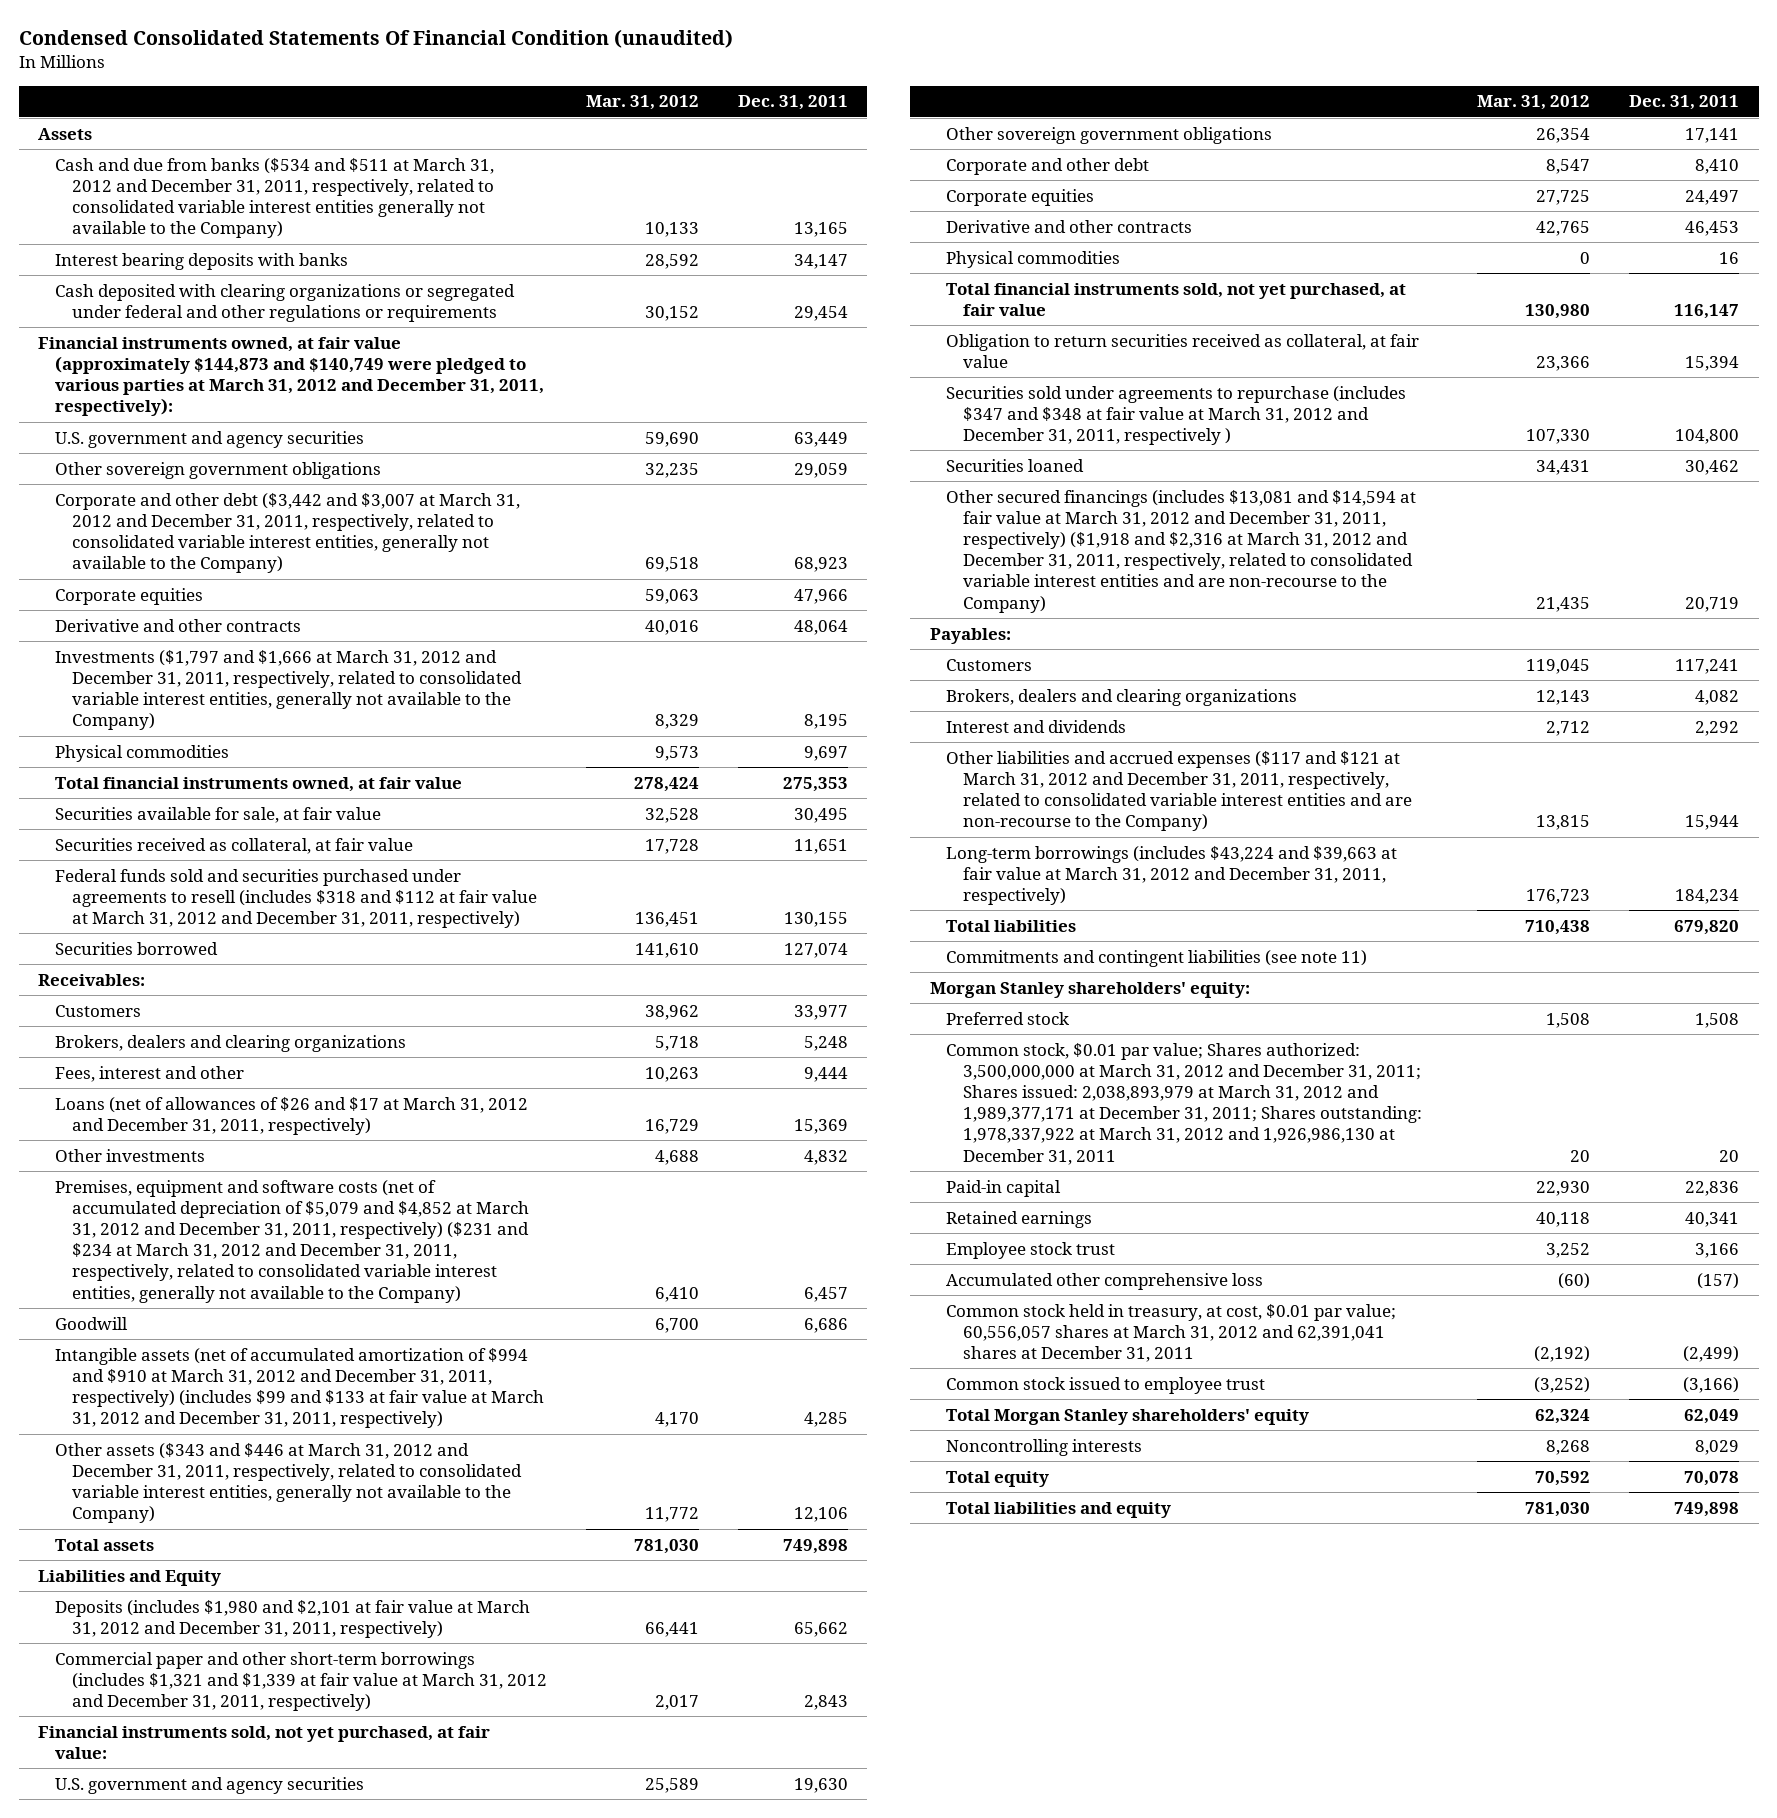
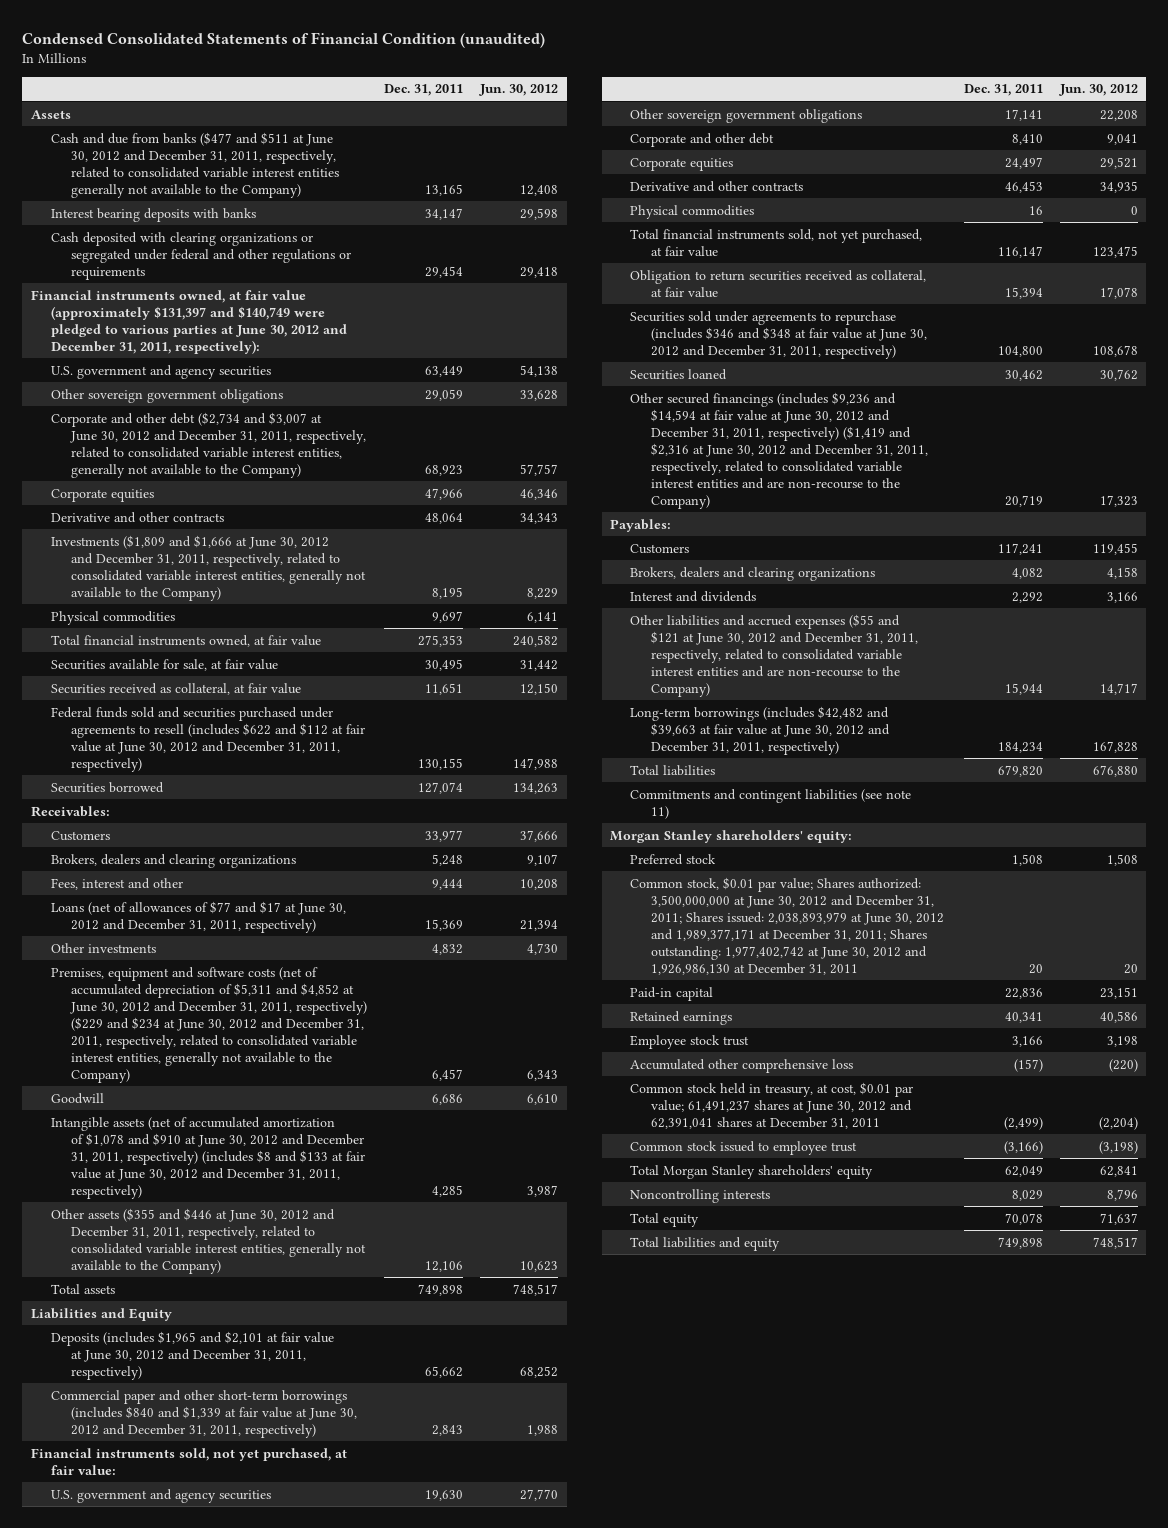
[18,29,733,49] Condensed Consolidated Statements Of Financial Condition (unaudited) -> [22,31,546,48] Condensed Consolidated Statements of Financial Condition (unaudited)
[585,95,699,111] Mar. 31, 2012 -> none
none -> [479,84,559,97] Jun. 30, 2012
[54,157,494,239] Cash and due from banks ($534 and $511 at March 31, 2012 and December 31, 2011, respectively, related to consolidated variable interest entities generally not available to the Company) -> [51,131,340,198] Cash and due from banks ($477 and $511 at June 30, 2012 and December 31, 2011, respectively, related to consolidated variable interest entities generally not available to the Company)
[38,336,544,417] Financial instruments owned, at fair value (approximately $144,873 and $140,749 were pledged to various parties at March 31, 2012 and December 31, 2011, respectively): -> [30,289,348,354] Financial instruments owned, at fair value (approximately $131,397 and $140,749 were pledged to various parties at June 30, 2012 and December 31, 2011, respectively):
[54,492,520,574] Corporate and other debt ($3,442 and $3,007 at March 31, 2012 and December 31, 2011, respectively, related to consolidated variable interest entities, generally not available to the Company) -> [51,411,367,478] Corporate and other debt ($2,734 and $3,007 at June 30, 2012 and December 31, 2011, respectively, related to consolidated variable interest entities, generally not available to the Company)
[54,649,522,731] Investments ($1,797 and $1,666 at March 31, 2012 and December 31, 2011, respectively, related to consolidated variable interest entities, generally not available to the Company) -> [51,534,367,601] Investments ($1,809 and $1,666 at June 30, 2012 and December 31, 2011, respectively, related to consolidated variable interest entities, generally not available to the Company)
[54,868,537,929] Federal funds sold and securities purchased under agreements to resell (includes $318 and $112 at fair value at March 31, 2012 and December 31, 2011, respectively) -> [51,706,366,772] Federal funds sold and securities purchased under agreements to resell (includes $622 and $112 at fair value at June 30, 2012 and December 31, 2011, respectively)
[54,1096,528,1135] Loans (net of allowances of $26 and $17 at March 31, 2012 and December 31, 2011, respectively) -> [51,900,347,933] Loans (net of allowances of $77 and $17 at June 30, 2012 and December 31, 2011, respectively)
[54,1179,529,1303] Premises, equipment and software costs (net of accumulated depreciation of $5,079 and $4,852 at March 31, 2012 and December 31, 2011, respectively) ($231 and $234 at March 31, 2012 and December 31, 2011, respectively, related to consolidated variable interest entities, generally not available to the Company) -> [51,966,368,1083] Premises, equipment and software costs (net of accumulated depreciation of $5,311 and $4,852 at June 30, 2012 and December 31, 2011, respectively) ($229 and $234 at June 30, 2012 and December 31, 2011, respectively, related to consolidated variable interest entities, generally not available to the Company)
[54,1347,544,1429] Intangible assets (net of accumulated amortization of $994 and $910 at March 31, 2012 and December 31, 2011, respectively) (includes $99 and $133 at fair value at March 31, 2012 and December 31, 2011, respectively) -> [51,1116,366,1199] Intangible assets (net of accumulated amortization of $1,078 and $910 at June 30, 2012 and December 31, 2011, respectively) (includes $8 and $133 at fair value at June 30, 2012 and December 31, 2011, respectively)
[54,1442,522,1524] Other assets ($343 and $446 at March 31, 2012 and December 31, 2011, respectively, related to consolidated variable interest entities, generally not available to the Company) -> [51,1207,367,1274] Other assets ($355 and $446 at June 30, 2012 and December 31, 2011, respectively, related to consolidated variable interest entities, generally not available to the Company)
[54,1599,530,1638] Deposits (includes $1,980 and $2,101 at fair value at March 31, 2012 and December 31, 2011, respectively) -> [51,1330,335,1380] Deposits (includes $1,965 and $2,101 at fair value at June 30, 2012 and December 31, 2011, respectively)
[54,1651,547,1712] Commercial paper and other short-term borrowings (includes $1,321 and $1,339 at fair value at March 31, 2012 and December 31, 2011, respectively) -> [51,1389,358,1438] Commercial paper and other short-term borrowings (includes $840 and $1,339 at fair value at June 30, 2012 and December 31, 2011, respectively)
[946,385,1407,446] Securities sold under agreements to repurchase (includes $347 and $348 at fair value at March 31, 2012 and December 31, 2011, respectively ) -> [630,310,927,359] Securities sold under agreements to repurchase (includes $346 and $348 at fair value at June 30, 2012 and December 31, 2011, respectively)
[946,489,1417,613] Other secured financings (includes $13,081 and $14,594 at fair value at March 31, 2012 and December 31, 2011, respectively) ($1,918 and $2,316 at March 31, 2012 and December 31, 2011, respectively, related to consolidated variable interest entities and are non-recourse to the Company) -> [630,391,928,509] Other secured financings (includes $9,236 and $14,594 at fair value at June 30, 2012 and December 31, 2011, respectively) ($1,419 and $2,316 at June 30, 2012 and December 31, 2011, respectively, related to consolidated variable interest entities and are non-recourse to the Company)
[946,750,1413,832] Other liabilities and accrued expenses ($117 and $121 at March 31, 2012 and December 31, 2011, respectively, related to consolidated variable interest entities and are non-recourse to the Company) -> [630,613,918,697] Other liabilities and accrued expenses ($55 and $121 at June 30, 2012 and December 31, 2011, respectively, related to consolidated variable interest entities and are non-recourse to the Company)
[946,845,1398,906] Long-term borrowings (includes $43,224 and $39,663 at fair value at March 31, 2012 and December 31, 2011, respectively) -> [630,705,890,755] Long-term borrowings (includes $42,482 and $39,663 at fair value at June 30, 2012 and December 31, 2011, respectively)
[946,1042,1423,1165] Common stock, $0.01 par value; Shares authorized: 3,500,000,000 at March 31, 2012 and December 31, 2011; Shares issued: 2,038,893,979 at March 31, 2012 and 1,989,377,171 at December 31, 2011; Shares outstanding: 1,978,337,922 at March 31, 2012 and 1,926,986,130 at December 31, 2011 -> [630,876,944,975] Common stock, $0.01 par value; Shares authorized: 3,500,000,000 at June 30, 2012 and December 31, 2011; Shares issued: 2,038,893,979 at June 30, 2012 and 1,989,377,171 at December 31, 2011; Shares outstanding: 1,977,402,742 at June 30, 2012 and 1,926,986,130 at December 31, 2011
[946,1303,1397,1363] Common stock held in treasury, at cost, $0.01 par value; 60,556,057 shares at March 31, 2012 and 62,391,041 shares at December 31, 2011 -> [630,1081,914,1129] Common stock held in treasury, at cost, $0.01 par value; 61,491,237 shares at June 30, 2012 and 62,391,041 shares at December 31, 2011

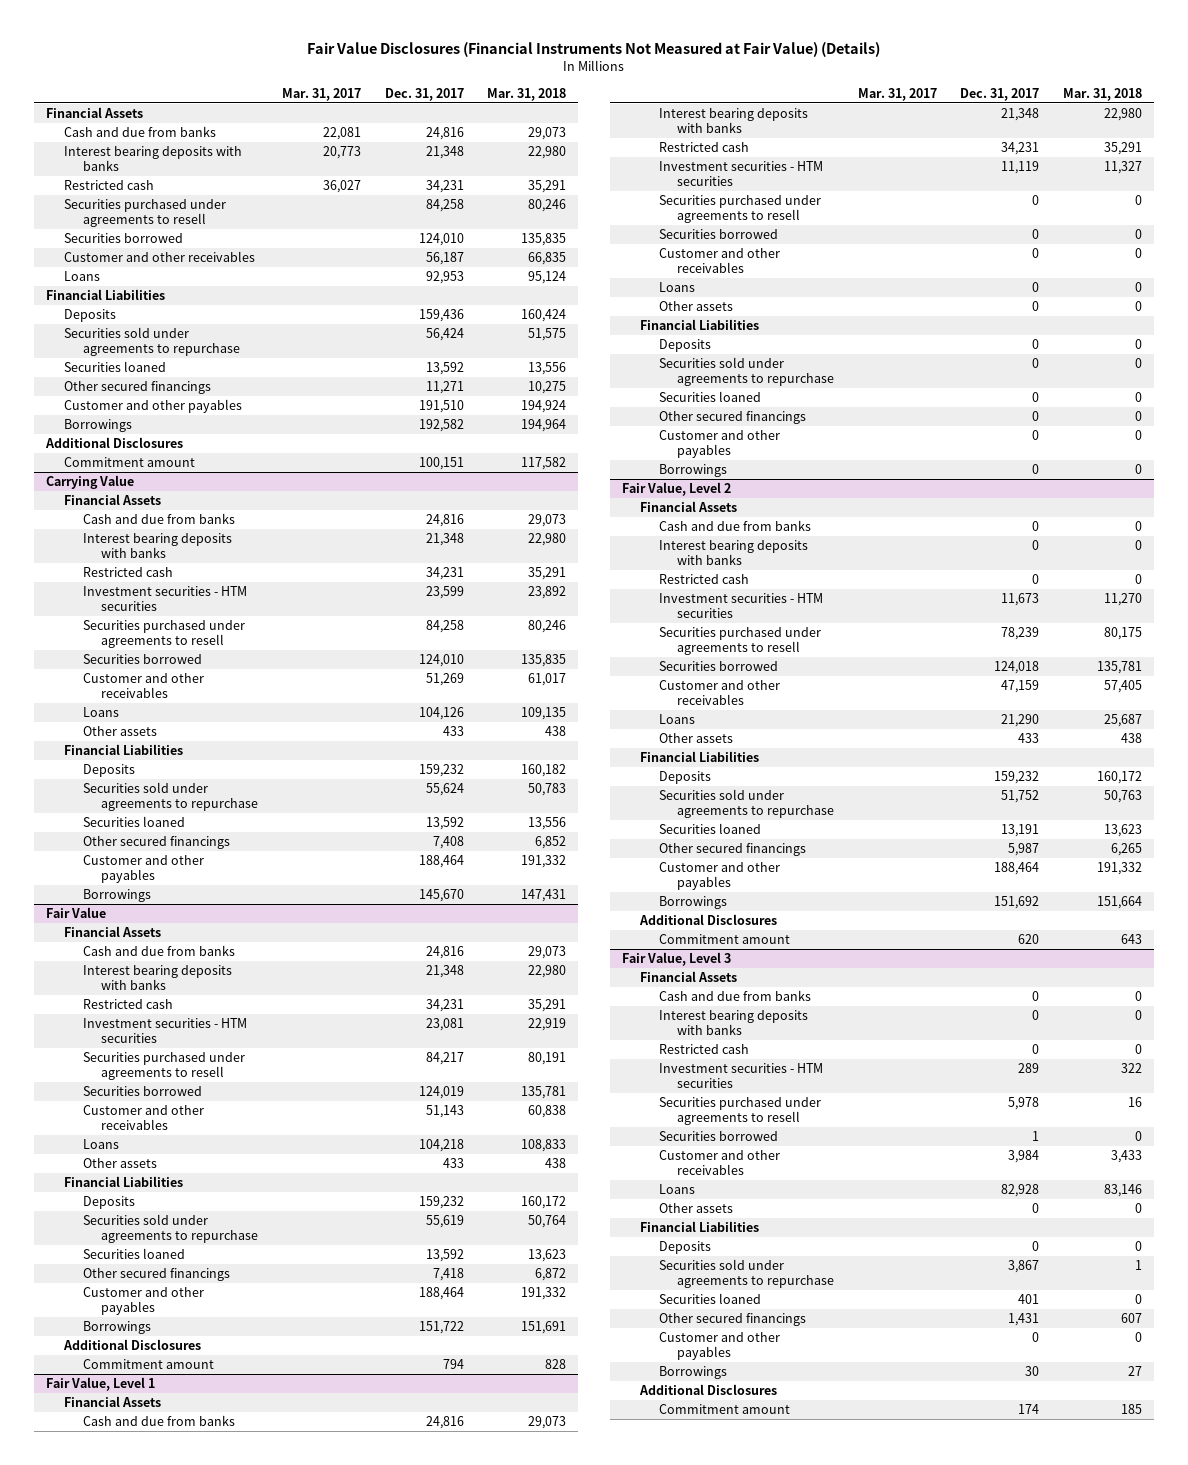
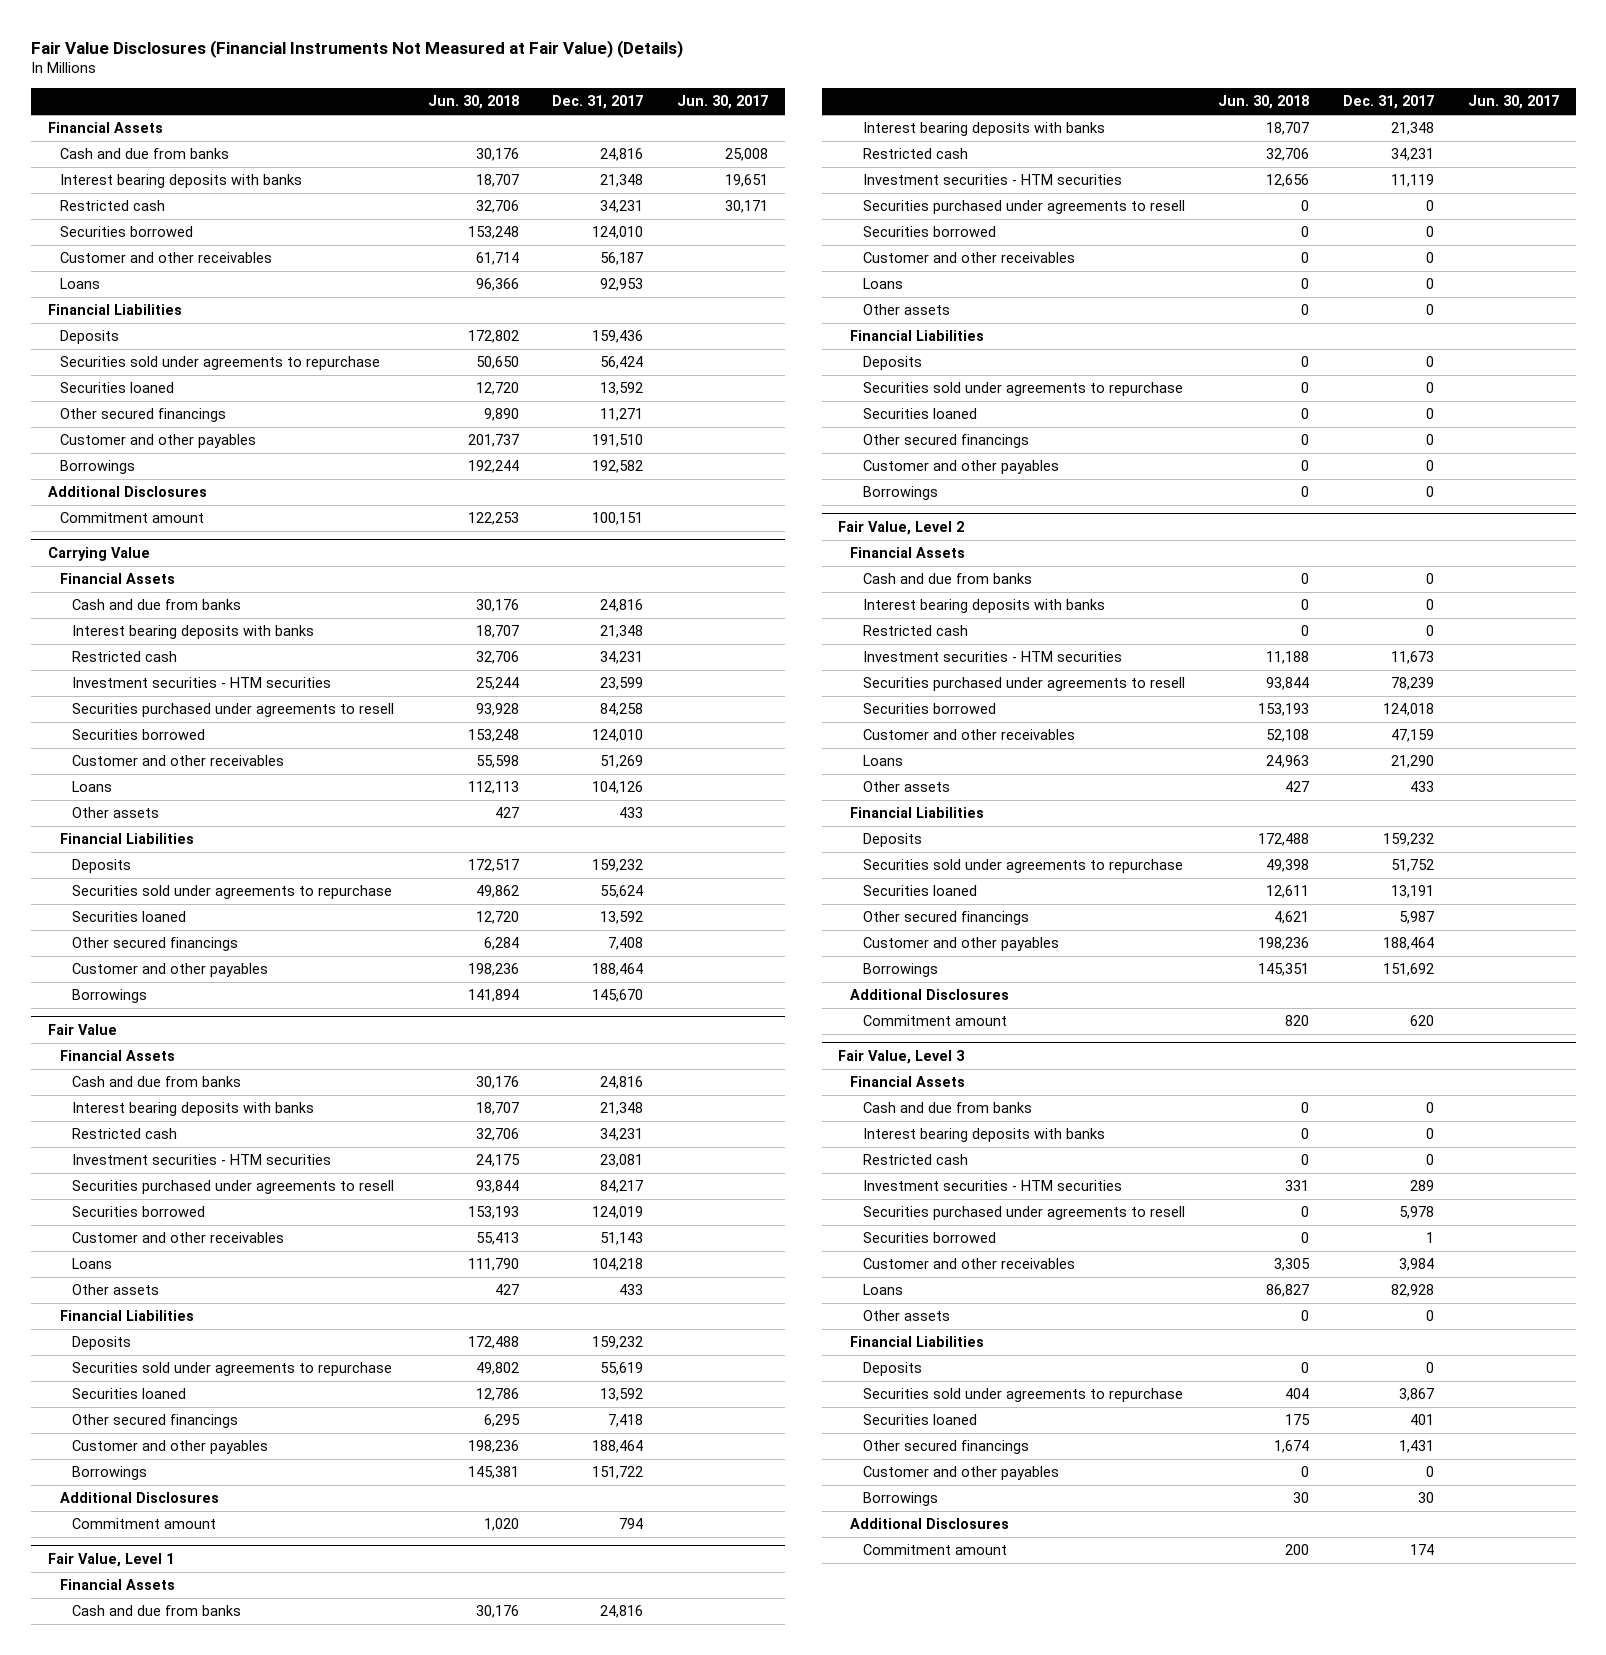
[281,87,361,101] Mar. 31, 2017 -> none
[487,87,567,101] Mar. 31, 2018 -> none
none -> [427,95,519,110] Jun. 30, 2018
none -> [677,95,769,110] Jun. 30, 2017
[64,199,227,228] Securities purchased under agreements to resell -> none

